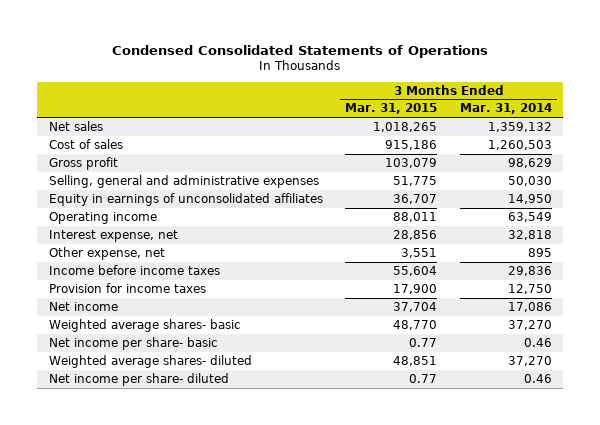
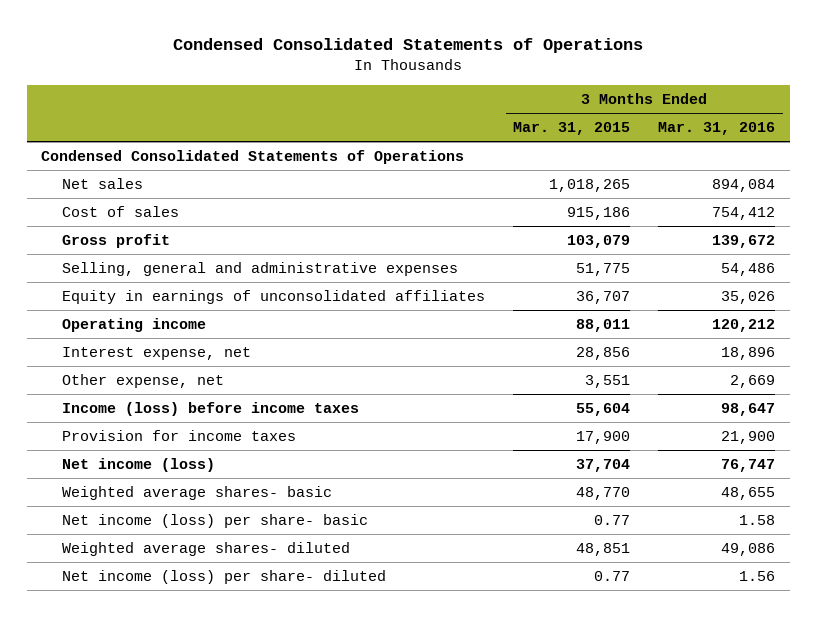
[459,103,552,115] Mar. 31, 2014 -> none
none -> [658,122,776,136] Mar. 31, 2016
none -> [41,149,465,164] Condensed Consolidated Statements of Operations
[48,264,220,275] Income before income taxes -> [62,401,360,416] Income (loss) before income taxes
[48,301,118,311] Net income -> [62,457,216,472] Net income (loss)
[48,336,218,350] Net income per share- basic -> [62,513,369,528] Net income (loss) per share- basic
[48,372,229,386] Net income per share- diluted -> [62,569,387,584] Net income (loss) per share- diluted

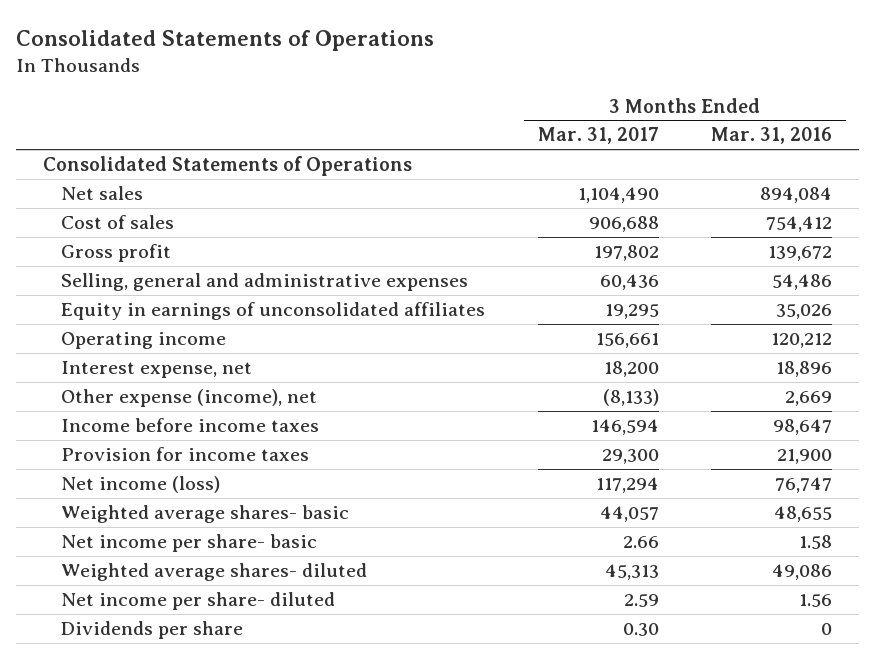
[173,38,644,54] Condensed Consolidated Statements of Operations -> [16,30,435,52] Consolidated Statements of Operations
[513,122,631,136] Mar. 31, 2015 -> none
none -> [537,127,659,145] Mar. 31, 2017
[41,149,465,164] Condensed Consolidated Statements of Operations -> [42,155,412,176] Consolidated Statements of Operations
[62,373,225,388] Other expense, net -> [60,388,317,407] Other expense (income), net
[62,401,360,416] Income (loss) before income taxes -> [60,417,319,432] Income before income taxes
[62,513,369,528] Net income (loss) per share- basic -> [60,533,317,552] Net income per share- basic
[62,569,387,584] Net income (loss) per share- diluted -> [60,591,335,610] Net income per share- diluted
none -> [60,620,243,639] Dividends per share

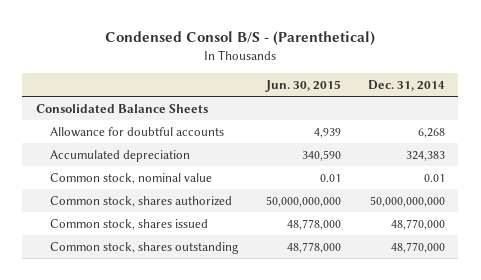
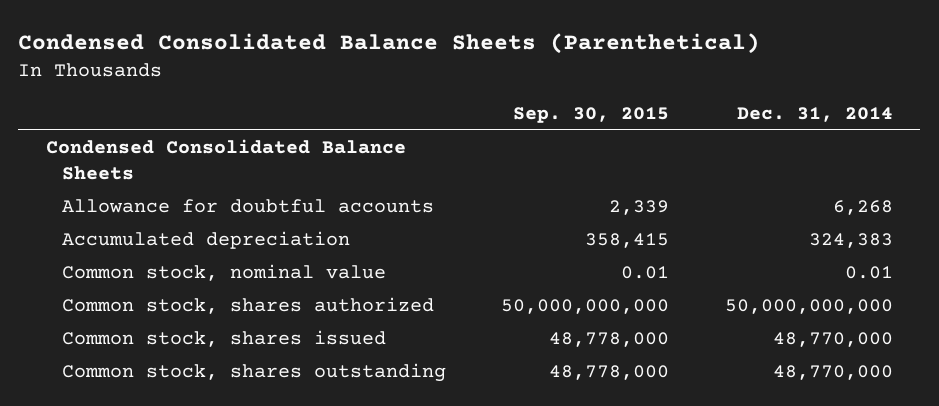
[105,31,376,47] Condensed Consol B/S - (Parenthetical) -> [18,33,761,55] Condensed Consolidated Balance Sheets (Parenthetical)
[264,79,341,92] Jun. 30, 2015 -> none
none -> [513,106,670,123] Sep. 30, 2015
[35,103,208,113] Consolidated Balance Sheets -> [46,139,407,181] Condensed Consolidated Balance Sheets

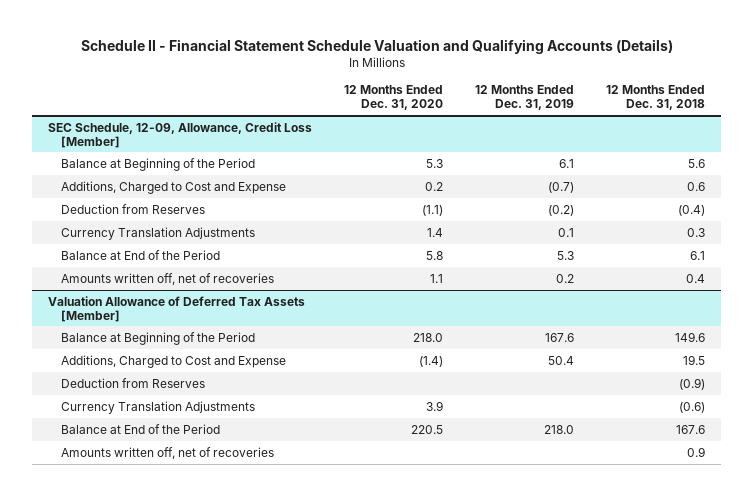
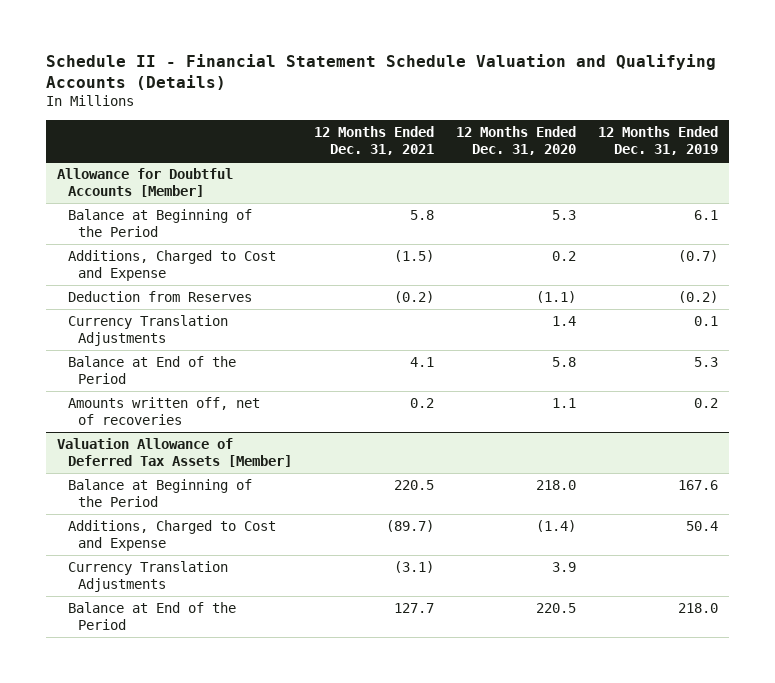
[606,85,706,111] 12 Months Ended Dec. 31, 2018 -> none
none -> [313,125,434,156] 12 Months Ended Dec. 31, 2021
[47,121,312,148] SEC Schedule, 12-09, Allowance, Credit Loss [Member] -> [57,167,234,198] Allowance for Doubtful Accounts [Member]
[60,377,205,388] Deduction from Reserves -> none
[60,446,274,459] Amounts written off, net of recoveries -> none

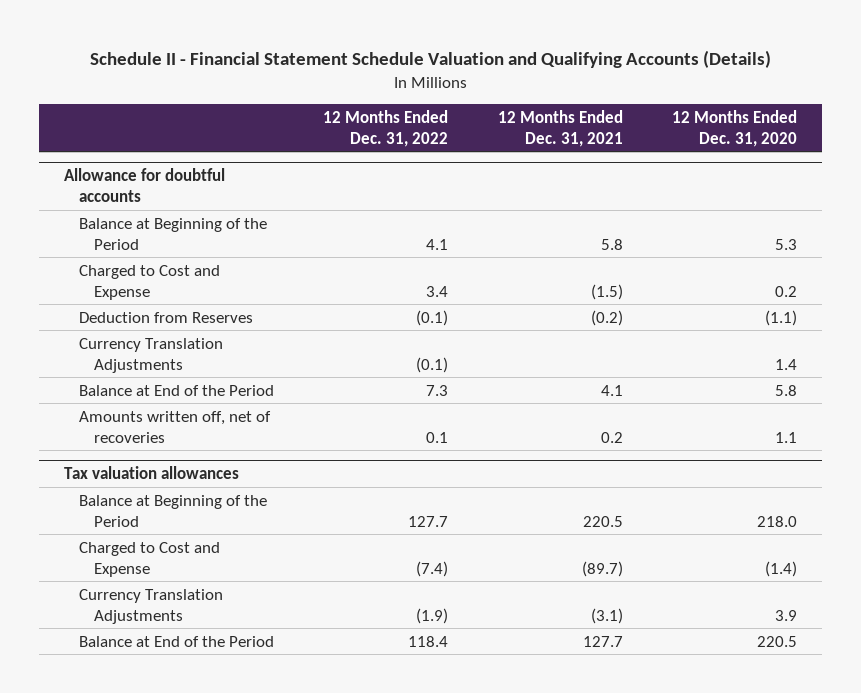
[598,125,719,156] 12 Months Ended Dec. 31, 2019 -> none
none -> [323,109,449,147] 12 Months Ended Dec. 31, 2022
[57,167,234,198] Allowance for Doubtful Accounts [Member] -> [64,168,226,203] Allowance for doubtful accounts
[67,249,276,282] Additions, Charged to Cost and Expense -> [79,264,221,300] Charged to Cost and Expense
[57,437,292,468] Valuation Allowance of Deferred Tax Assets [Member] -> [64,466,240,480] Tax valuation allowances
[67,519,276,552] Additions, Charged to Cost and Expense -> [79,541,221,577] Charged to Cost and Expense

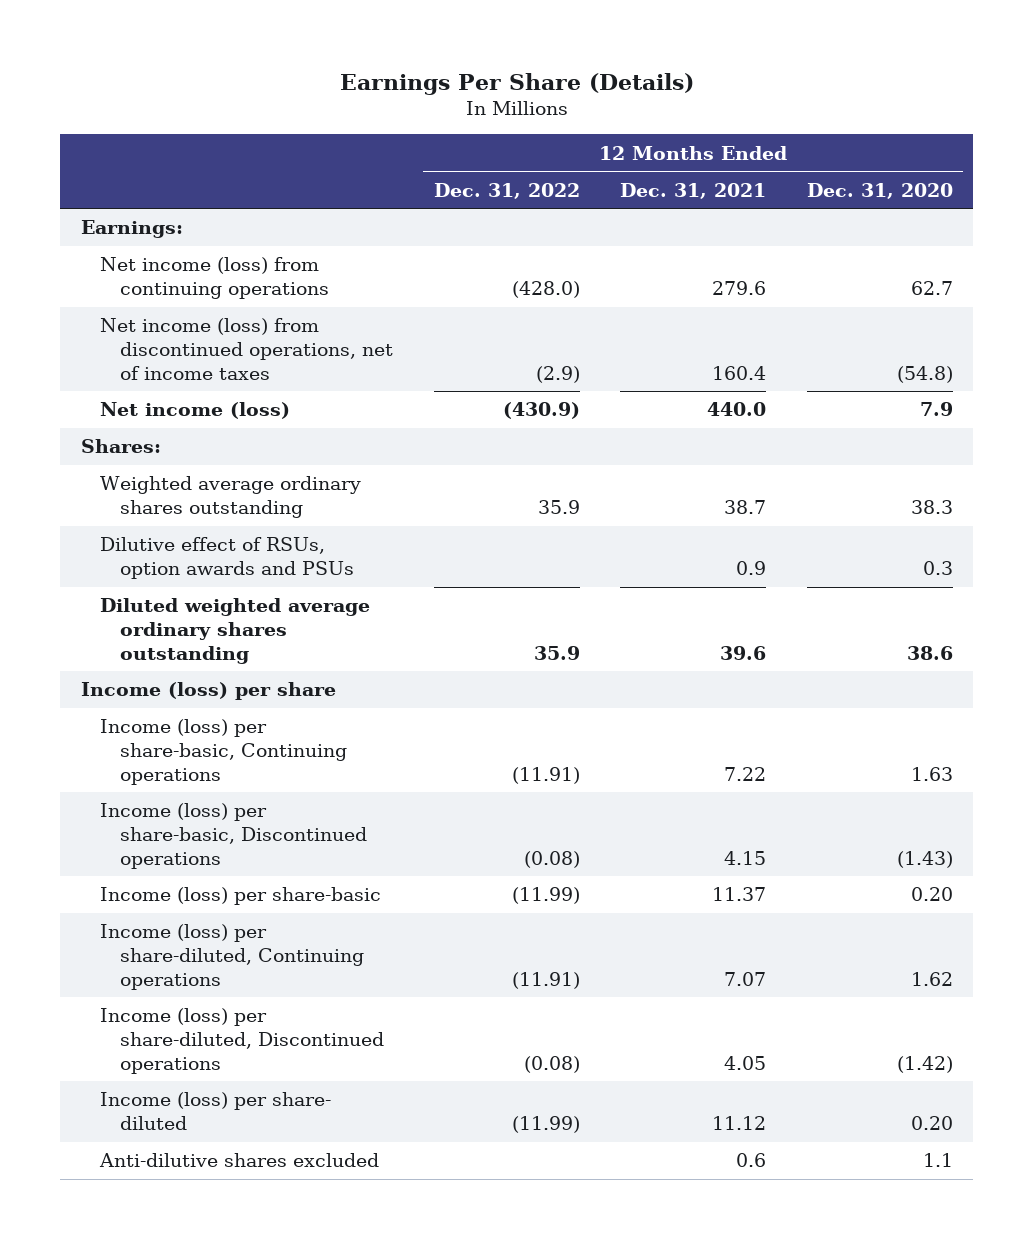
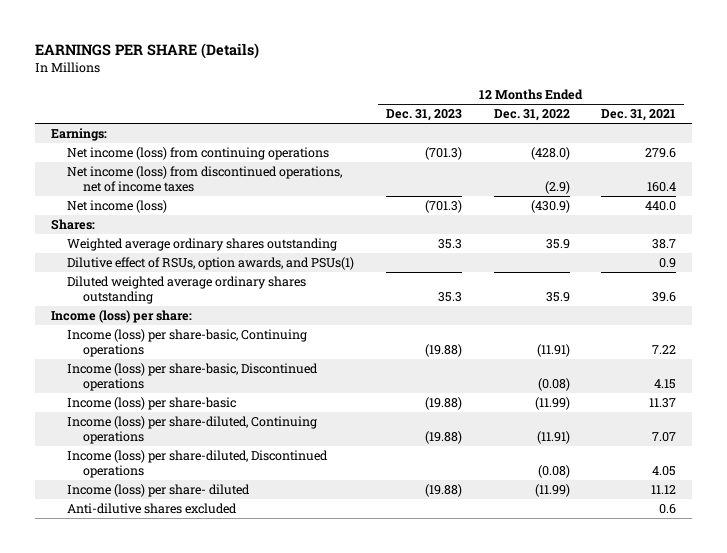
[339,72,694,95] Earnings Per Share (Details) -> [35,42,260,59] EARNINGS PER SHARE (Details)
[806,182,953,199] Dec. 31, 2020 -> none
none -> [385,109,462,122] Dec. 31, 2023
[100,537,354,579] Dilutive effect of RSUs, option awards and PSUs -> [66,257,354,271] Dilutive effect of RSUs, option awards, and PSUs(1)
[80,682,336,701] Income (loss) per share -> [51,310,193,324] Income (loss) per share:

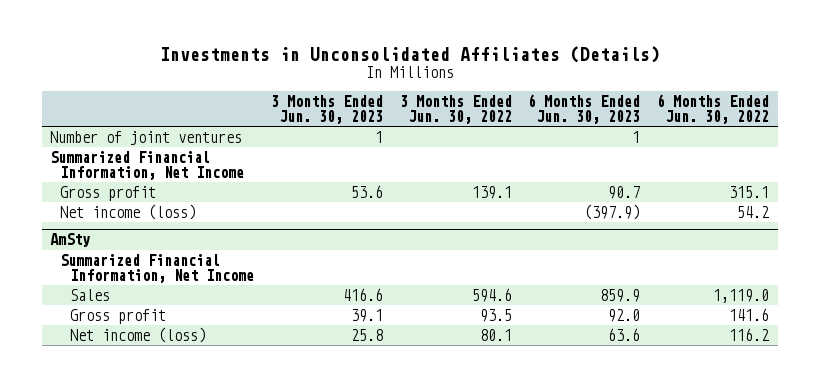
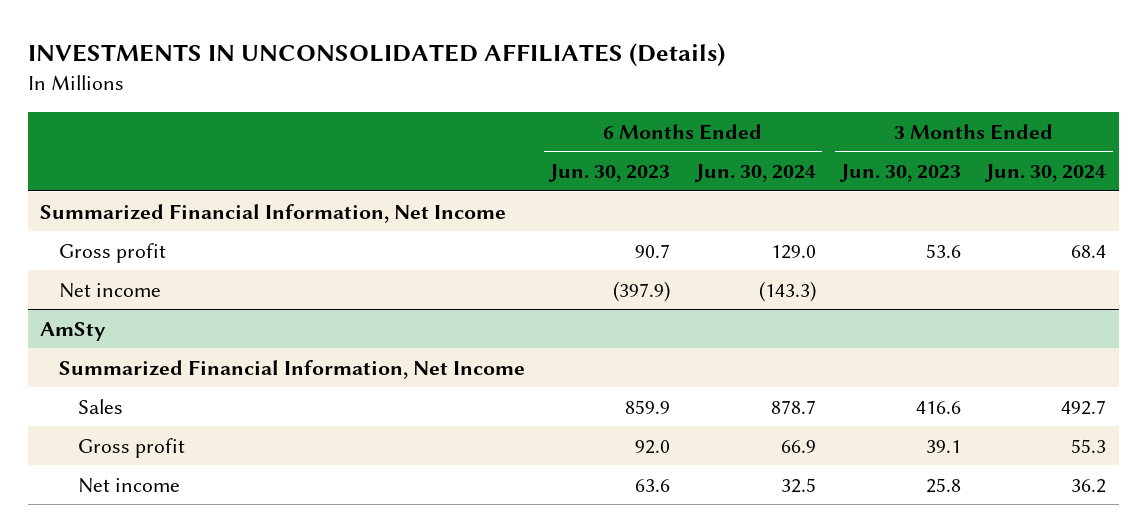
[159,46,660,64] Investments in Unconsolidated Affiliates (Details) -> [27,43,725,68] INVESTMENTS IN UNCONSOLIDATED AFFILIATES (Details)
[399,94,512,124] 3 Months Ended Jun. 30, 2022 -> none
[657,93,770,124] 6 Months Ended Jun. 30, 2022 -> none
none -> [693,163,816,182] Jun. 30, 2024
none -> [984,163,1107,182] Jun. 30, 2024
[50,130,243,145] Number of joint ventures -> none
[60,203,197,220] Net income (loss) -> [59,282,162,298] Net income
[69,326,206,343] Net income (loss) -> [78,477,181,493] Net income

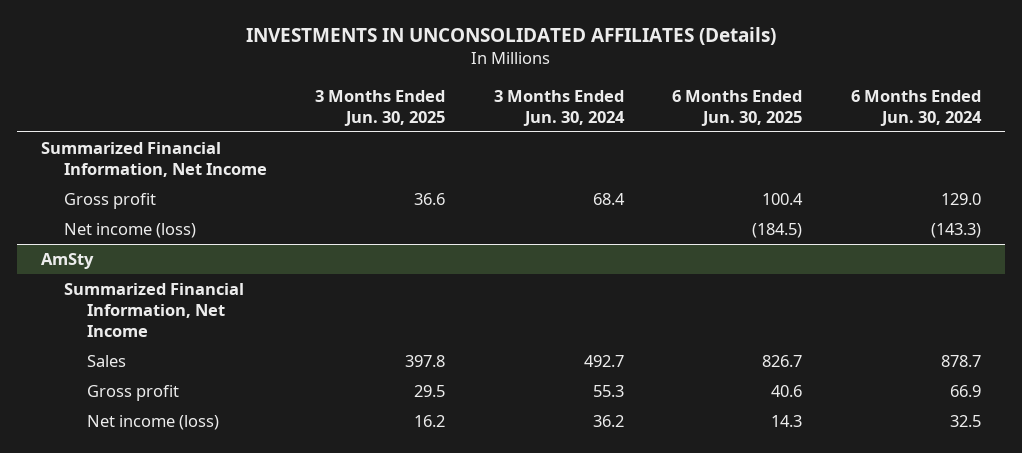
[548,163,671,182] Jun. 30, 2023 -> none
[838,163,961,182] Jun. 30, 2023 -> none
none -> [315,89,446,126] 3 Months Ended Jun. 30, 2025
none -> [672,89,803,126] 6 Months Ended Jun. 30, 2025
[59,282,162,298] Net income -> [63,222,196,238] Net income (loss)
[78,477,181,493] Net income -> [86,414,219,430] Net income (loss)

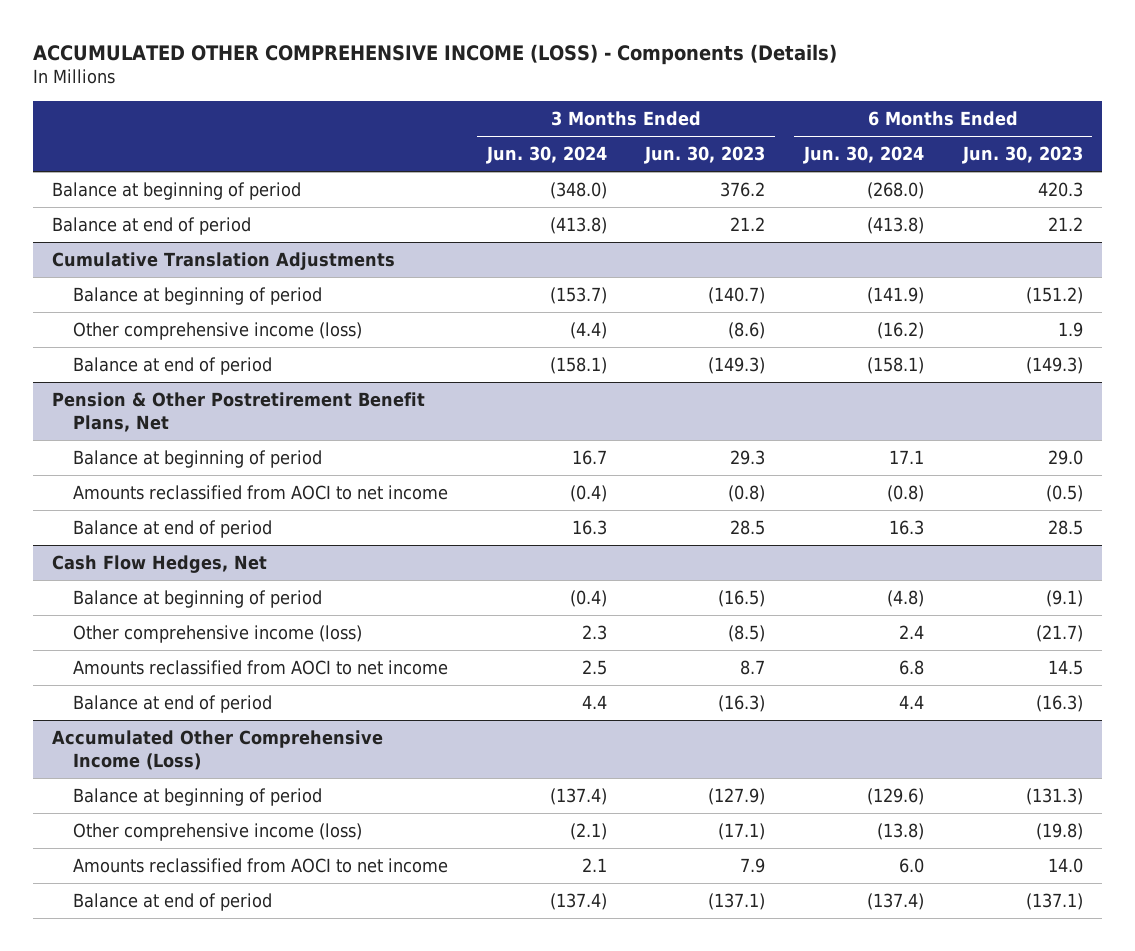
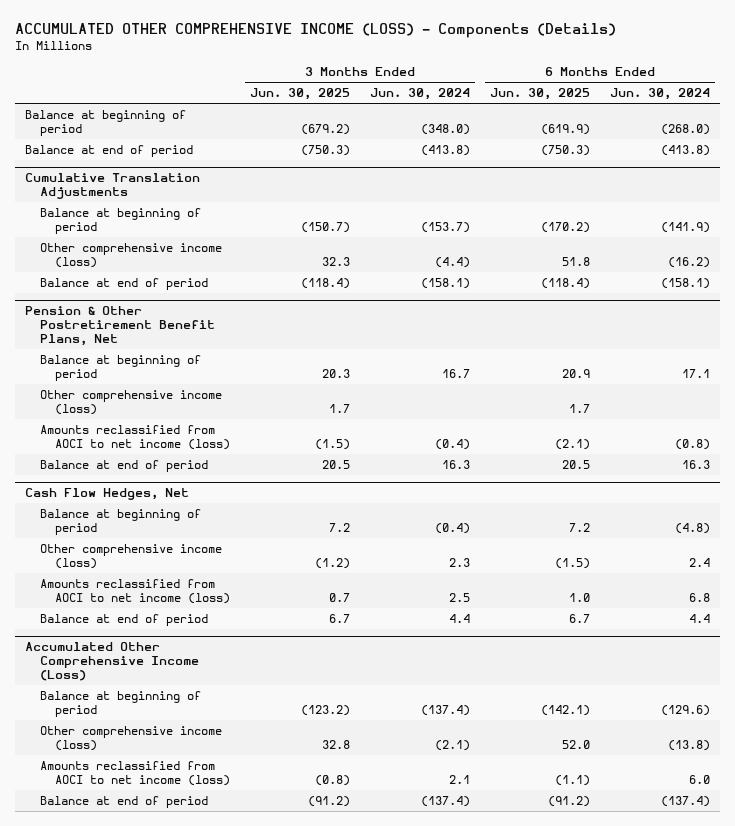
[644,146,766,165] Jun. 30, 2023 -> none
[961,146,1083,165] Jun. 30, 2023 -> none
none -> [250,88,351,101] Jun. 30, 2025
none -> [490,88,591,101] Jun. 30, 2025
none -> [40,389,223,416] Other comprehensive income (loss)
[72,484,448,500] Amounts reclassified from AOCI to net income -> [40,424,231,451] Amounts reclassified from AOCI to net income (loss)
[72,659,448,675] Amounts reclassified from AOCI to net income -> [40,578,231,605] Amounts reclassified from AOCI to net income (loss)
[72,857,448,873] Amounts reclassified from AOCI to net income -> [40,760,231,787] Amounts reclassified from AOCI to net income (loss)

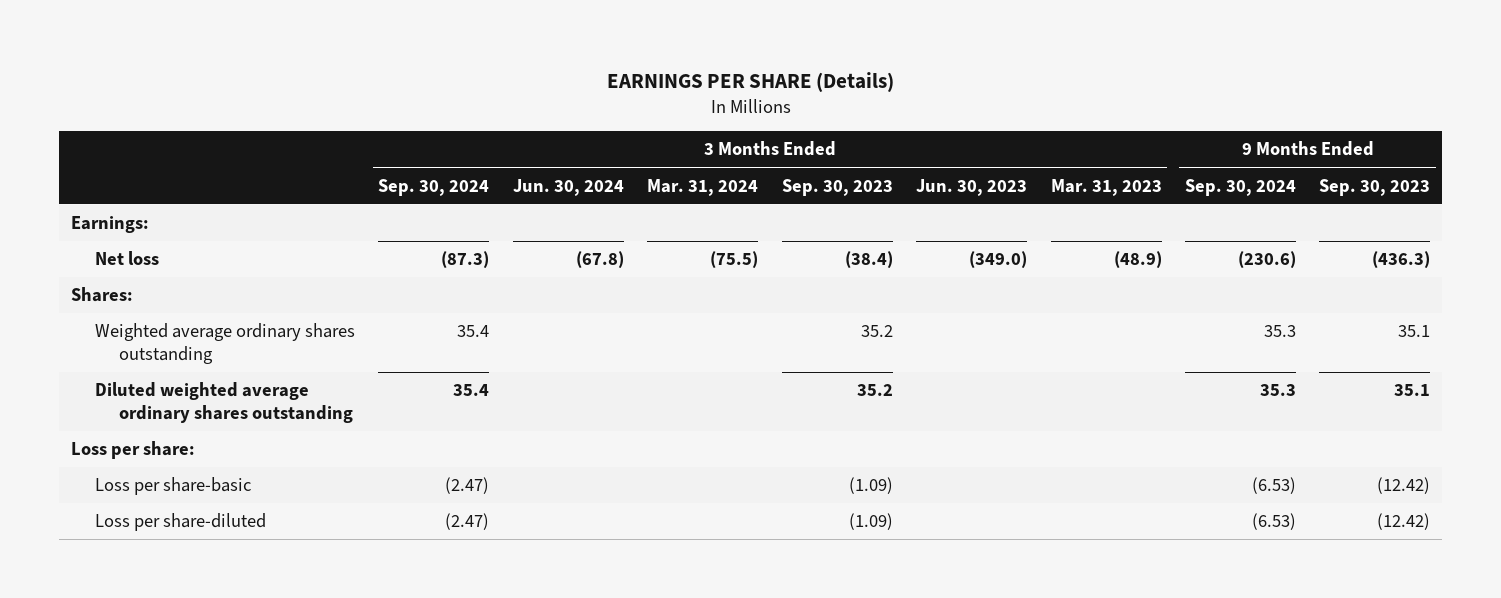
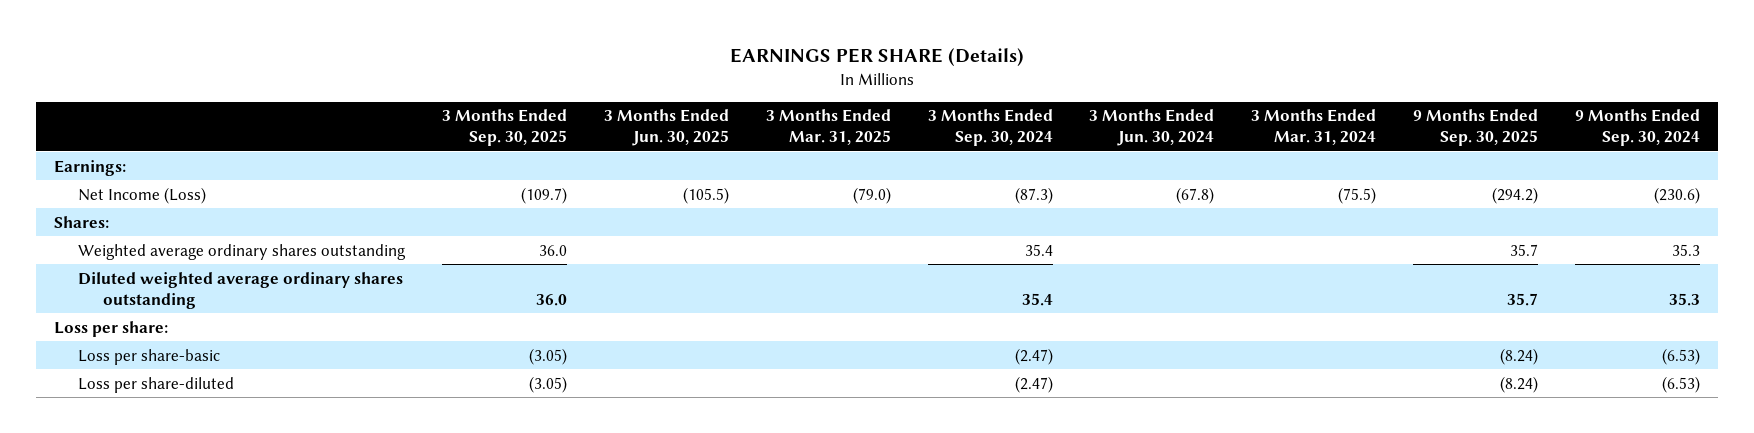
[781,178,893,196] Sep. 30, 2023 -> none
[916,178,1028,196] Jun. 30, 2023 -> none
[1050,178,1162,196] Mar. 31, 2023 -> none
[1319,178,1431,196] Sep. 30, 2023 -> none
none -> [442,109,568,147] 3 Months Ended Sep. 30, 2025
none -> [604,109,730,147] 3 Months Ended Jun. 30, 2025
none -> [765,109,891,146] 3 Months Ended Mar. 31, 2025
none -> [1412,109,1538,147] 9 Months Ended Sep. 30, 2025
[95,251,160,266] Net loss -> [78,186,207,204] Net Income (Loss)

